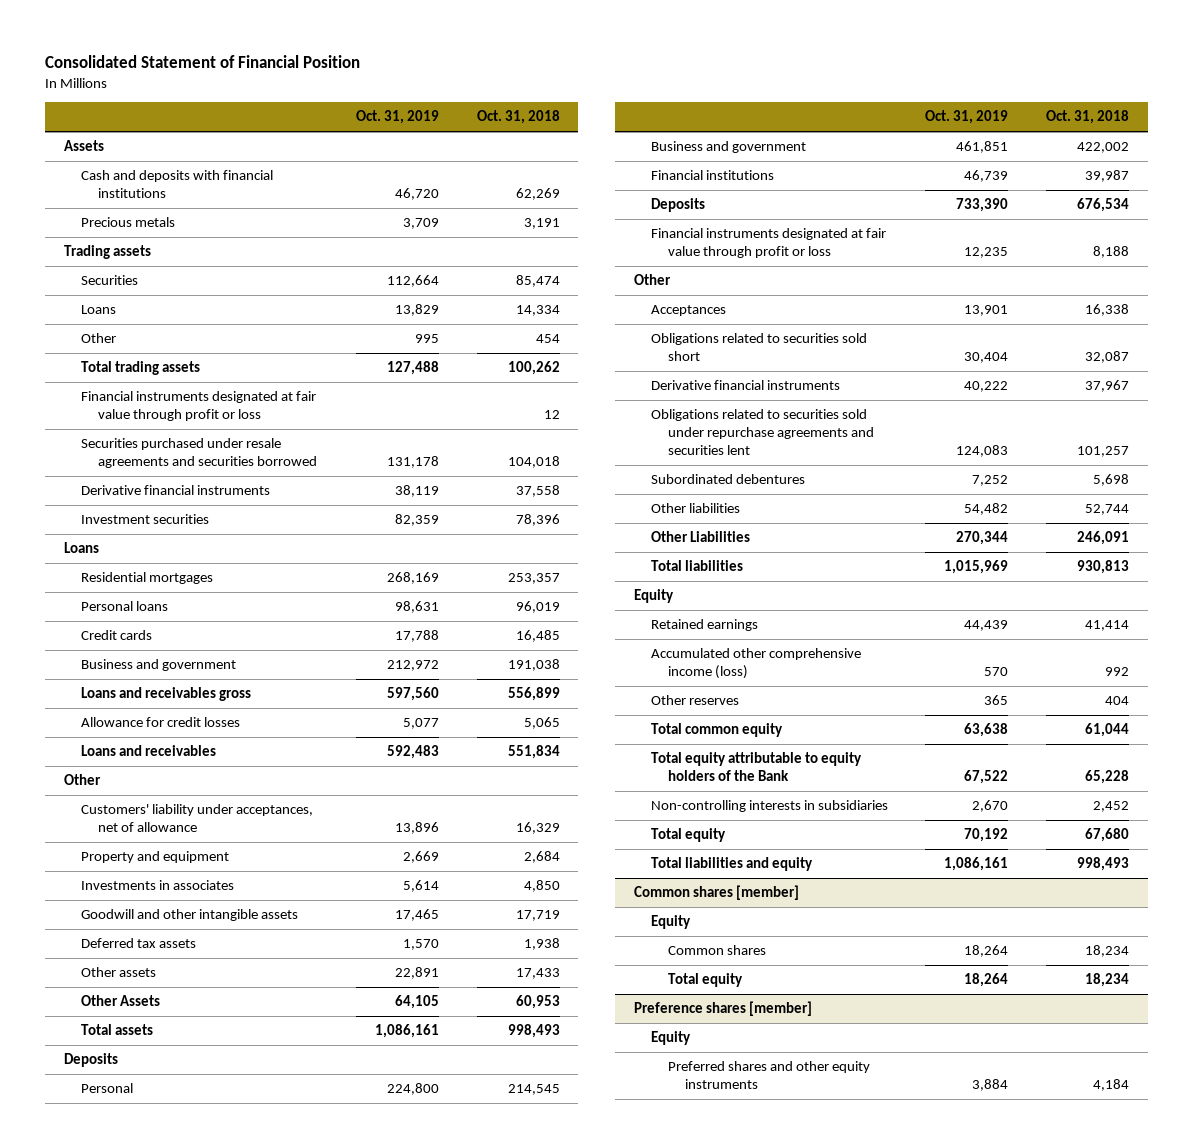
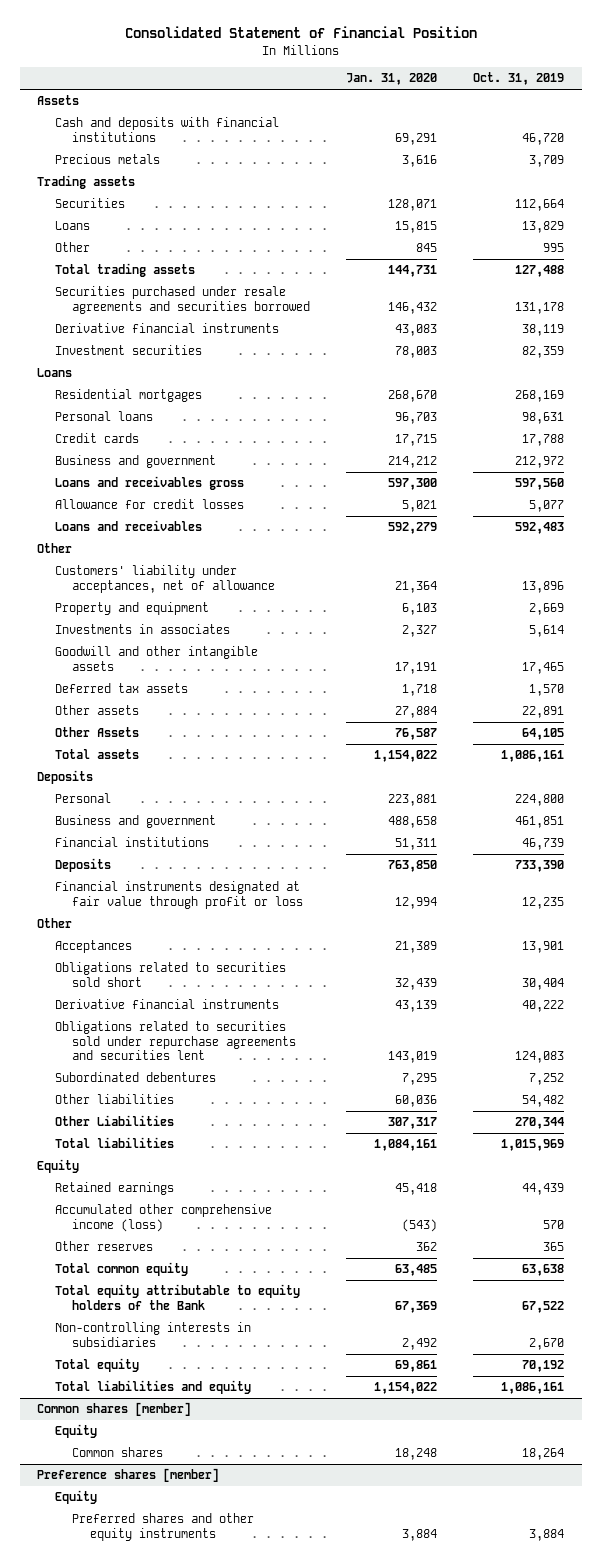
[476,110,560,125] Oct. 31, 2018 -> none
none -> [345,73,437,86] Jan. 31, 2020
[81,391,317,422] Financial instruments designated at fair value through profit or loss -> none
[667,973,743,988] Total equity -> none

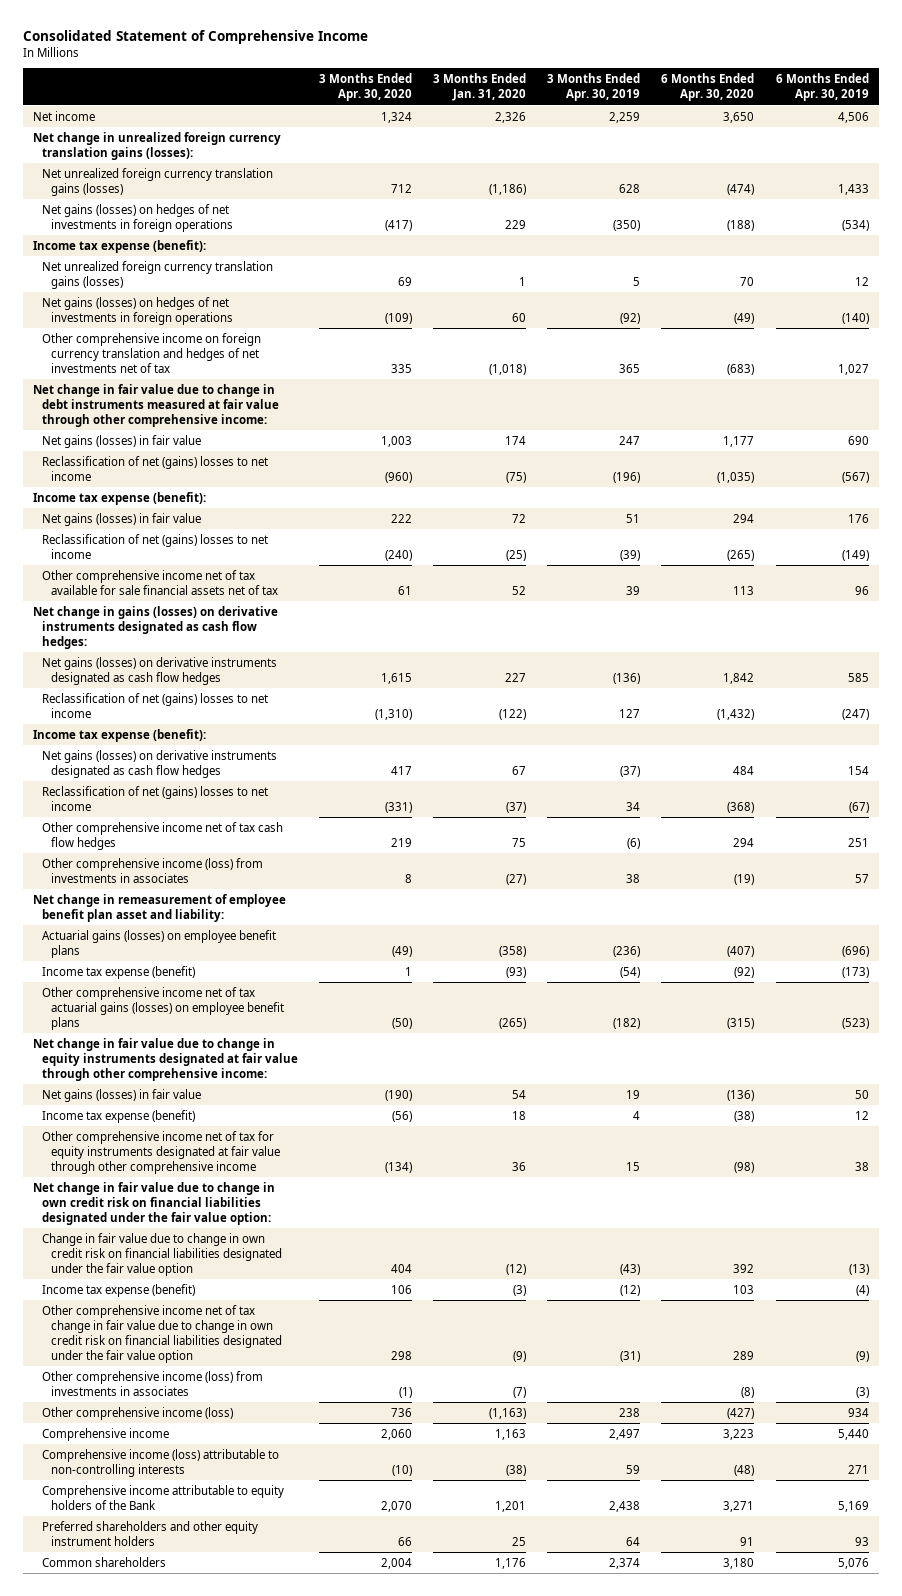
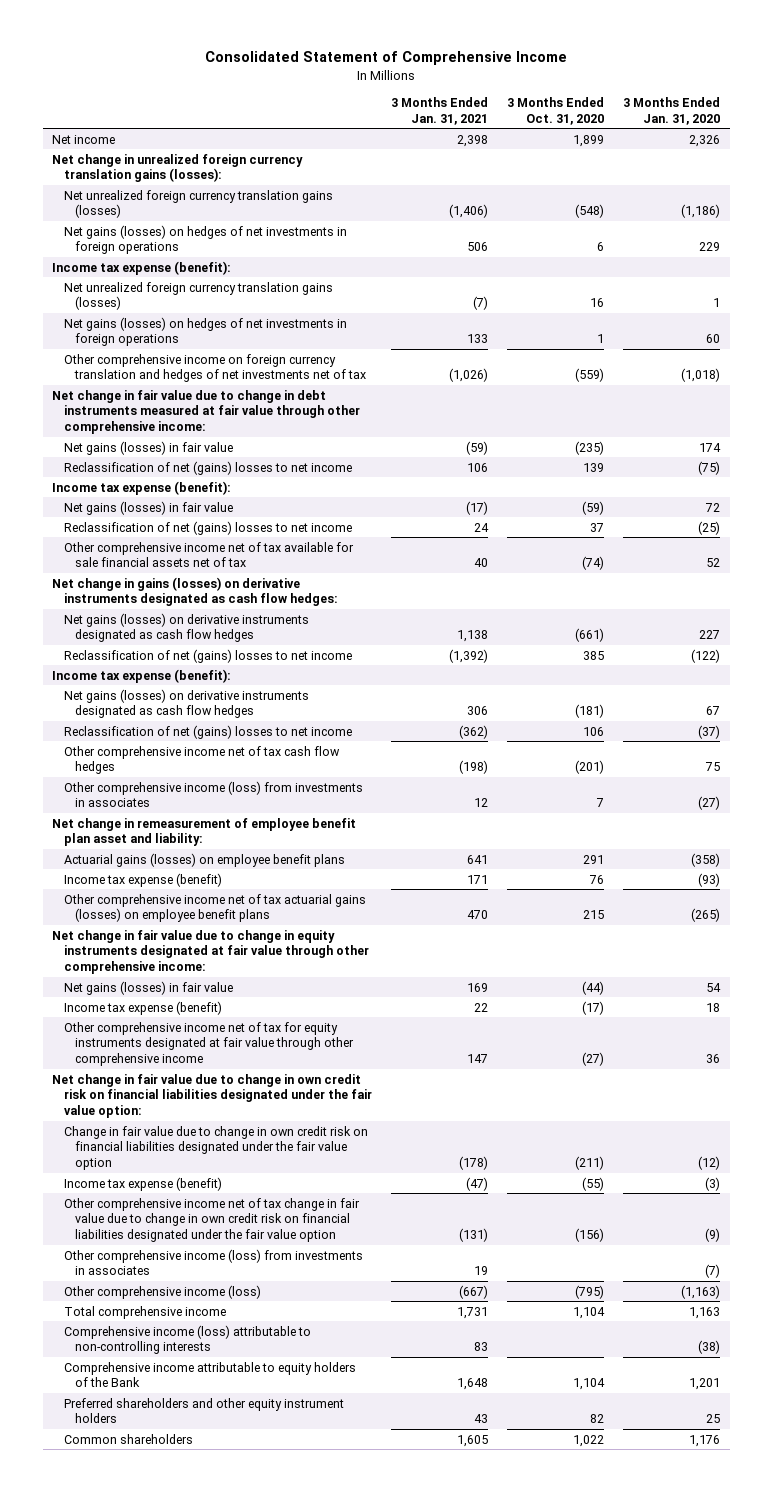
[319,73,413,102] 3 Months Ended Apr. 30, 2020 -> none
[547,73,641,102] 3 Months Ended Apr. 30, 2019 -> none
[661,73,755,102] 6 Months Ended Apr. 30, 2020 -> none
[775,73,869,102] 6 Months Ended Apr. 30, 2019 -> none
none -> [390,97,488,125] 3 Months Ended Jan. 31, 2021
none -> [506,97,604,125] 3 Months Ended Oct. 31, 2020
[42,1427,170,1441] Comprehensive income -> [63,1305,226,1319] Total comprehensive income

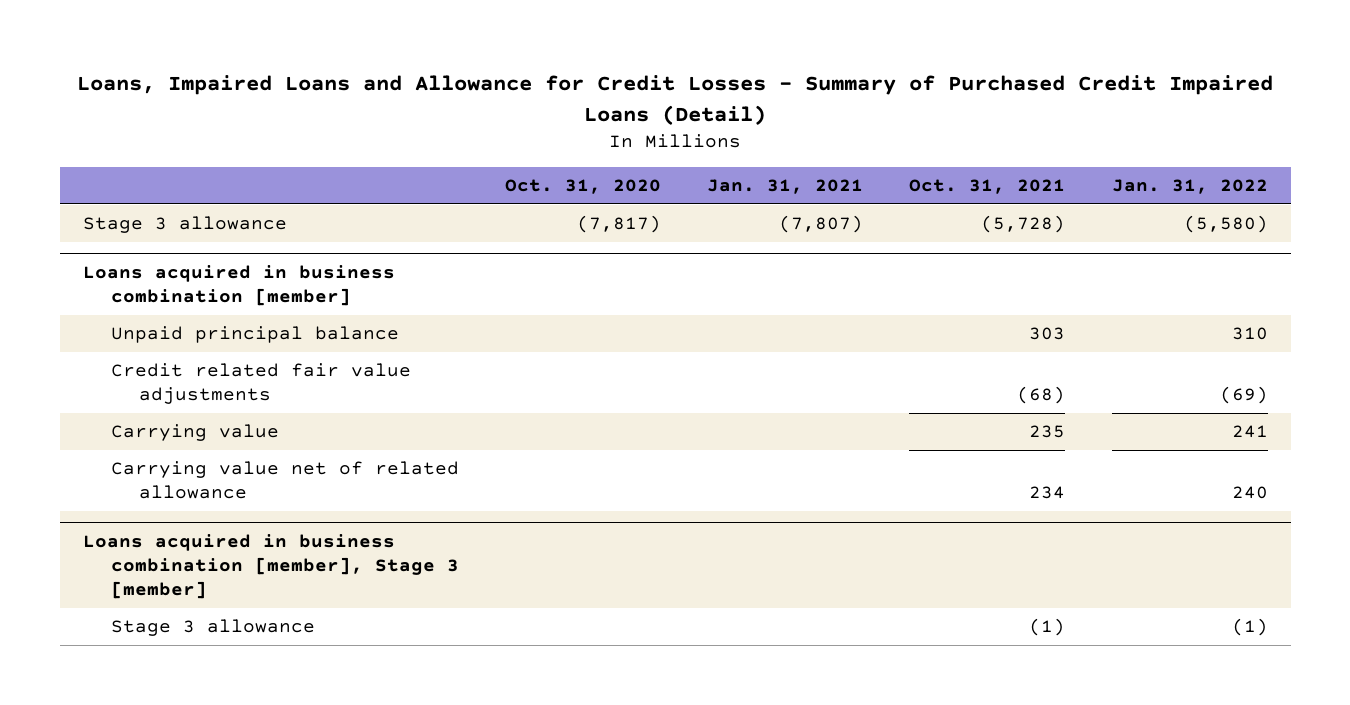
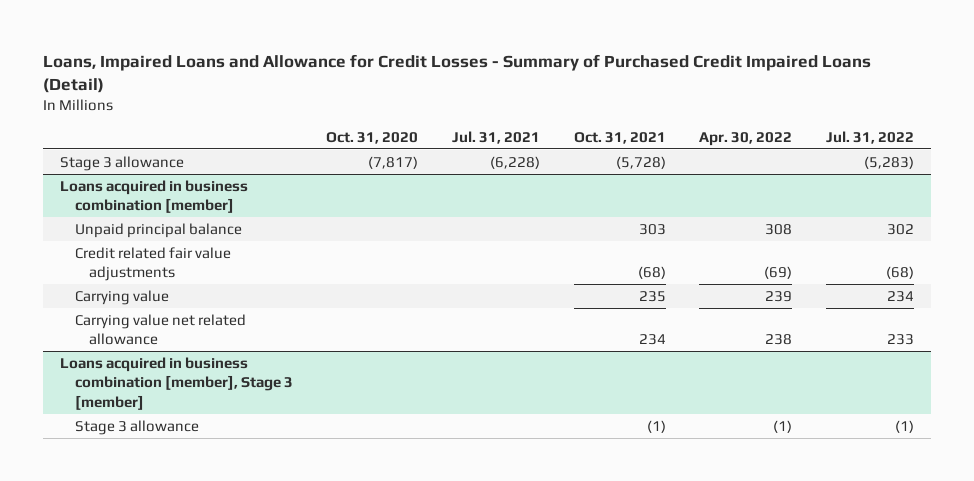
[707,178,864,194] Jan. 31, 2021 -> none
[1111,178,1268,194] Jan. 31, 2022 -> none
none -> [451,130,540,144] Jul. 31, 2021
none -> [699,131,793,146] Apr. 30, 2022
none -> [825,130,914,144] Jul. 31, 2022
[111,461,460,500] Carrying value net of related allowance -> [74,313,246,346] Carrying value net related allowance

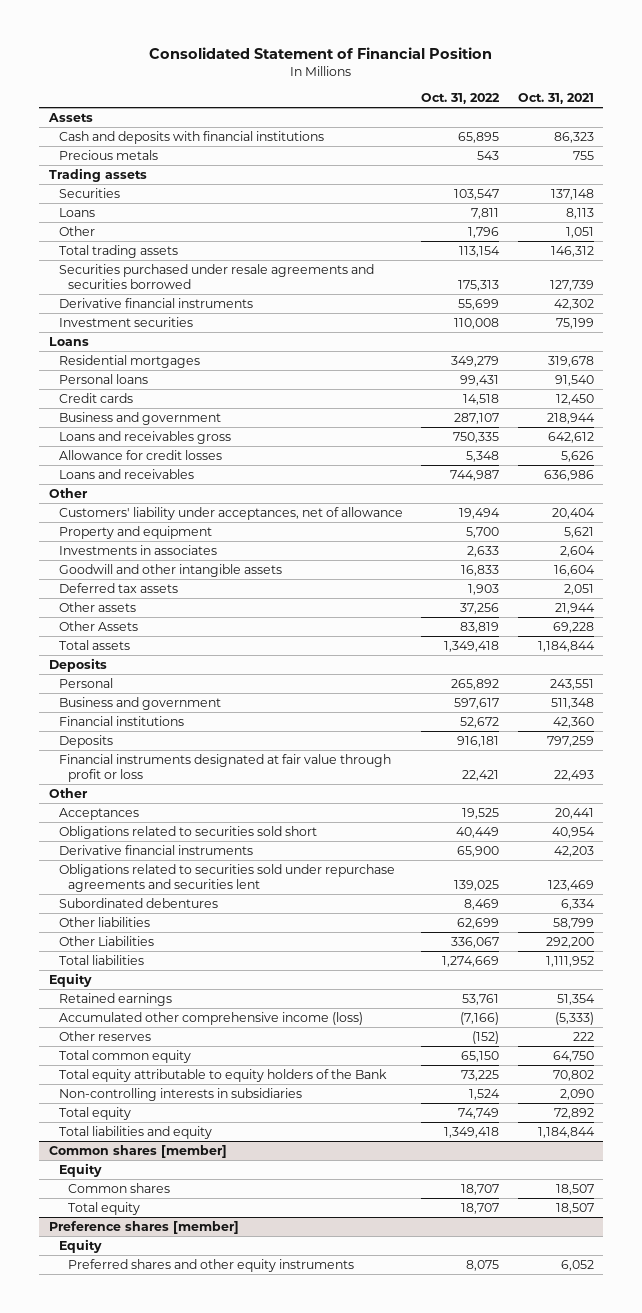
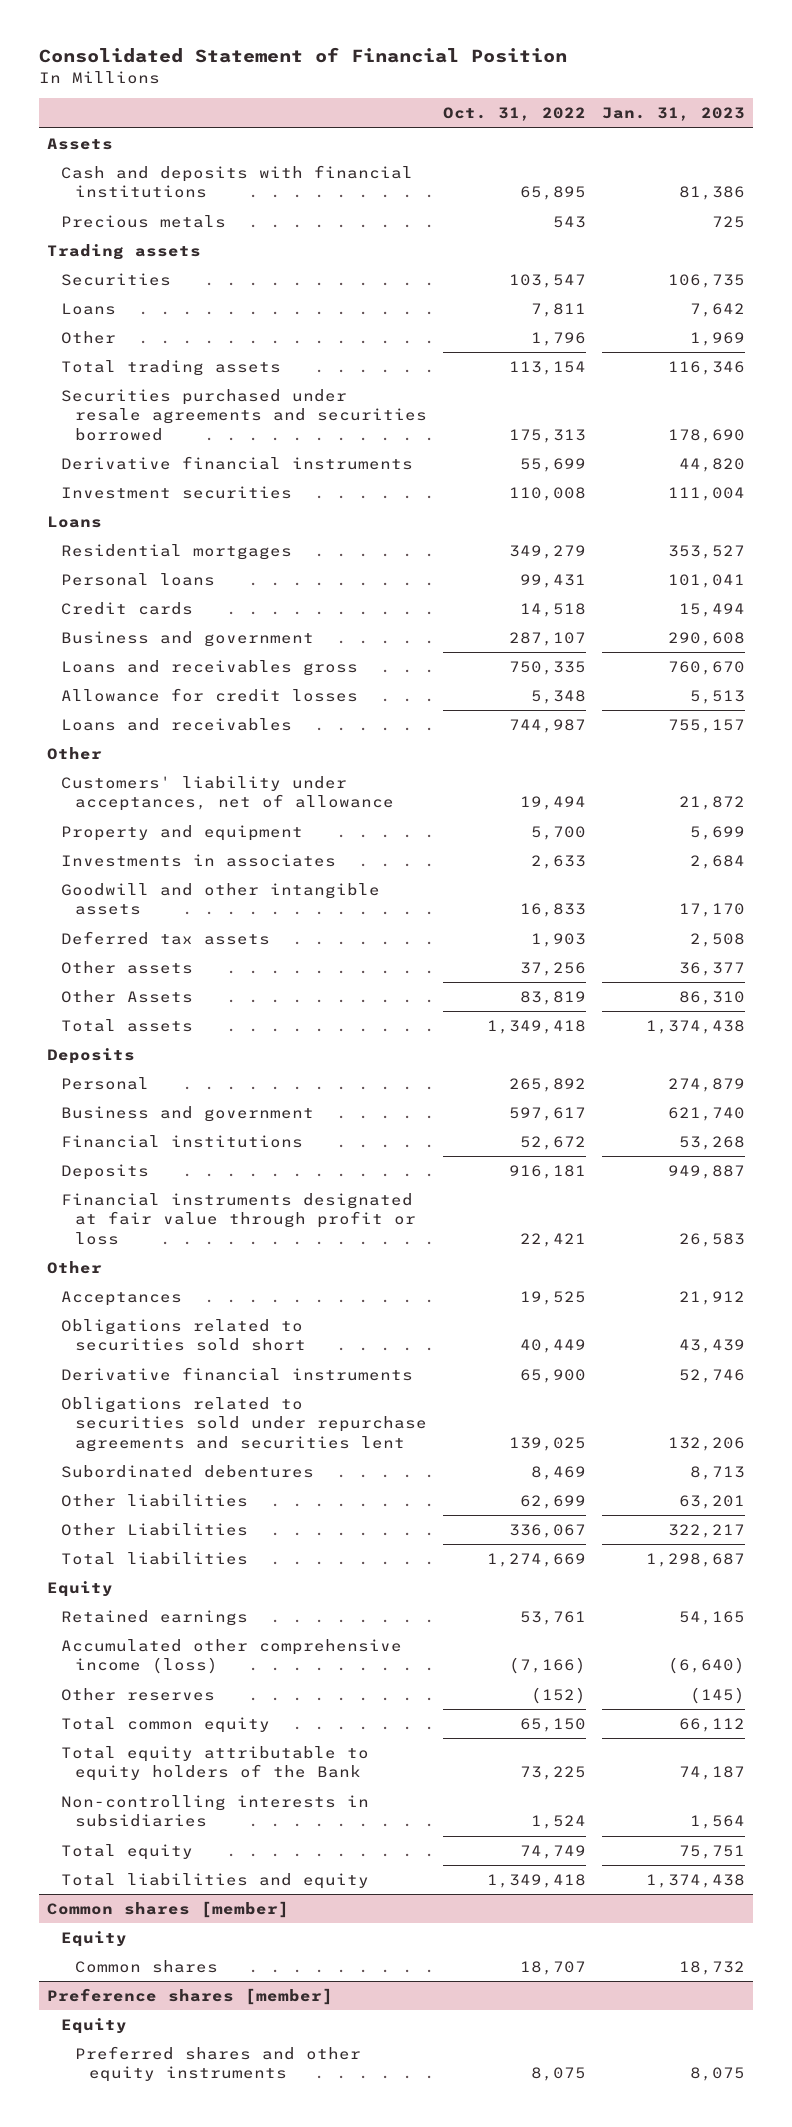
[517,93,594,105] Oct. 31, 2021 -> none
none -> [602,107,746,122] Jan. 31, 2023
[68,1201,141,1215] Total equity -> none

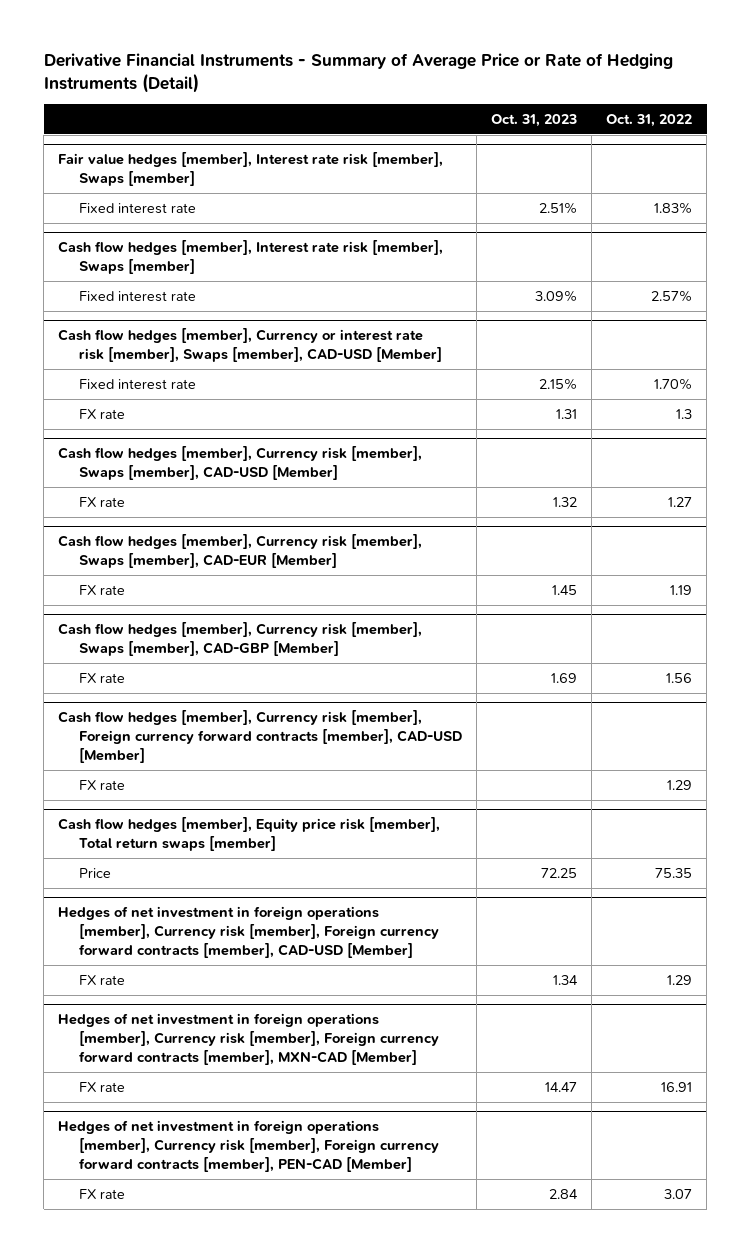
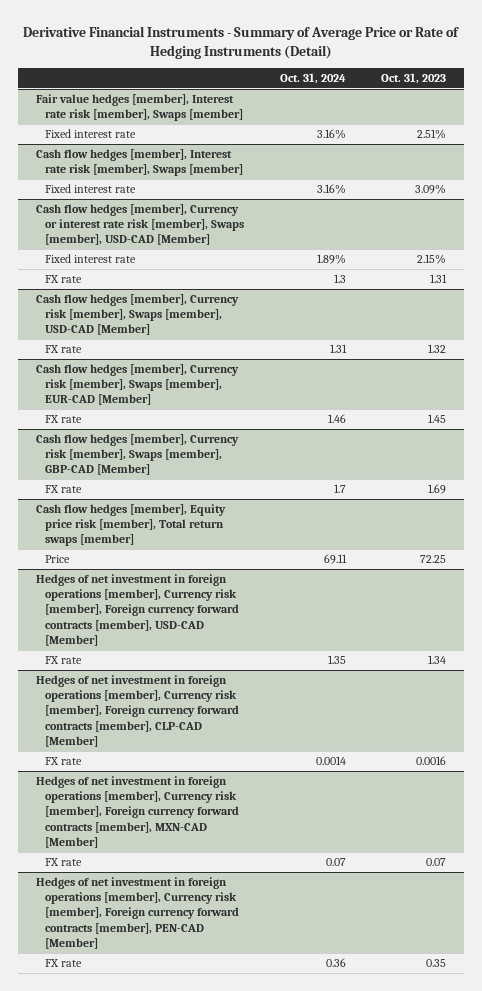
[606,113,693,127] Oct. 31, 2022 -> none
none -> [279,73,346,85] Oct. 31, 2024
[58,328,443,363] Cash flow hedges [member], Currency or interest rate risk [member], Swaps [member], CAD-USD [Member] -> [35,204,245,246] Cash flow hedges [member], Currency or interest rate risk [member], Swaps [member], USD-CAD [Member]
[58,446,423,481] Cash flow hedges [member], Currency risk [member], Swaps [member], CAD-USD [Member] -> [35,294,239,336] Cash flow hedges [member], Currency risk [member], Swaps [member], USD-CAD [Member]
[58,534,423,569] Cash flow hedges [member], Currency risk [member], Swaps [member], CAD-EUR [Member] -> [35,364,239,406] Cash flow hedges [member], Currency risk [member], Swaps [member], EUR-CAD [Member]
[58,622,423,657] Cash flow hedges [member], Currency risk [member], Swaps [member], CAD-GBP [Member] -> [35,434,239,476] Cash flow hedges [member], Currency risk [member], Swaps [member], GBP-CAD [Member]
[58,710,463,764] Cash flow hedges [member], Currency risk [member], Foreign currency forward contracts [member], CAD-USD [Member] -> none
[79,779,126,790] FX rate -> none
[58,906,440,959] Hedges of net investment in foreign operations [member], Currency risk [member], Foreign currency forward contracts [member], CAD-USD [Member] -> [35,574,240,646] Hedges of net investment in foreign operations [member], Currency risk [member], Foreign currency forward contracts [member], USD-CAD [Member]
none -> [35,675,240,747] Hedges of net investment in foreign operations [member], Currency risk [member], Foreign currency forward contracts [member], CLP-CAD [Member]
none -> [45,757,83,766] FX rate
[545,1081,578,1092] 14.47 -> [425,858,446,867] 0.07
[549,1188,579,1199] 2.84 -> [425,959,446,968] 0.35

